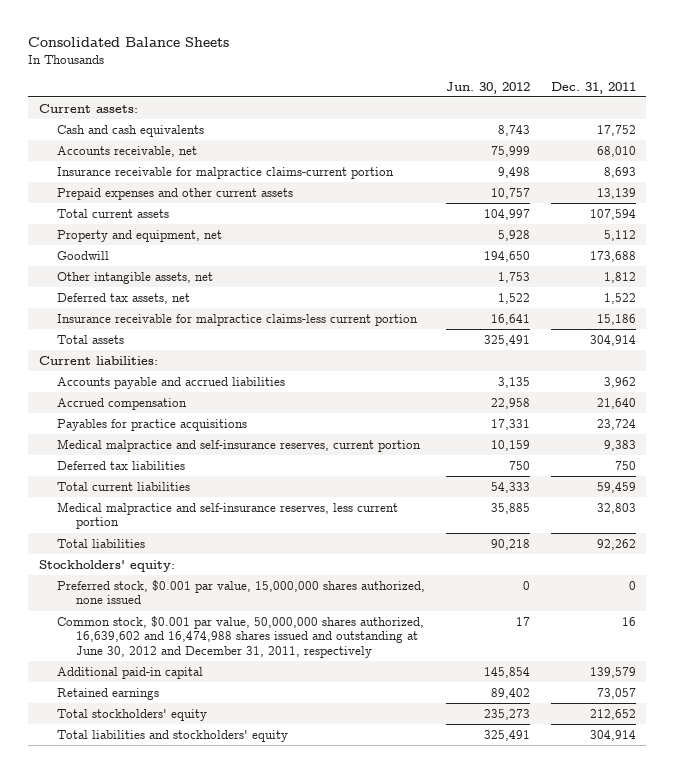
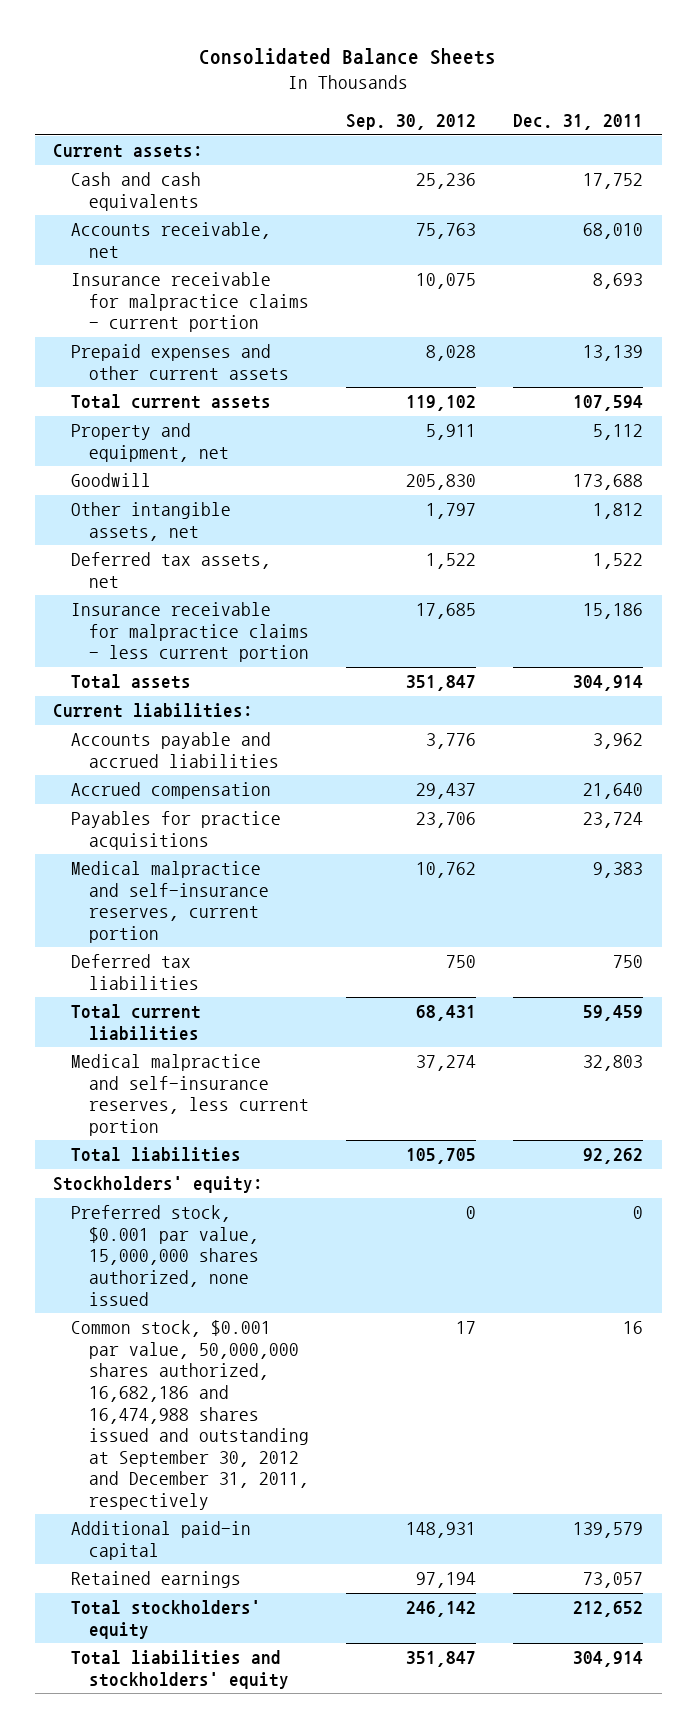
[445,81,530,94] Jun. 30, 2012 -> none
none -> [346,114,477,131] Sep. 30, 2012
[57,166,395,179] Insurance receivable for malpractice claims-current portion -> [71,272,309,333] Insurance receivable for malpractice claims - current portion
[57,313,419,326] Insurance receivable for malpractice claims-less current portion -> [71,602,309,663] Insurance receivable for malpractice claims - less current portion
[57,615,425,658] Common stock, $0.001 par value, 50,000,000 shares authorized, 16,639,602 and 16,474,988 shares issued and outstanding at June 30, 2012 and December 31, 2011, respectively -> [71,1320,309,1510] Common stock, $0.001 par value, 50,000,000 shares authorized, 16,682,186 and 16,474,988 shares issued and outstanding at September 30, 2012 and December 31, 2011, respectively

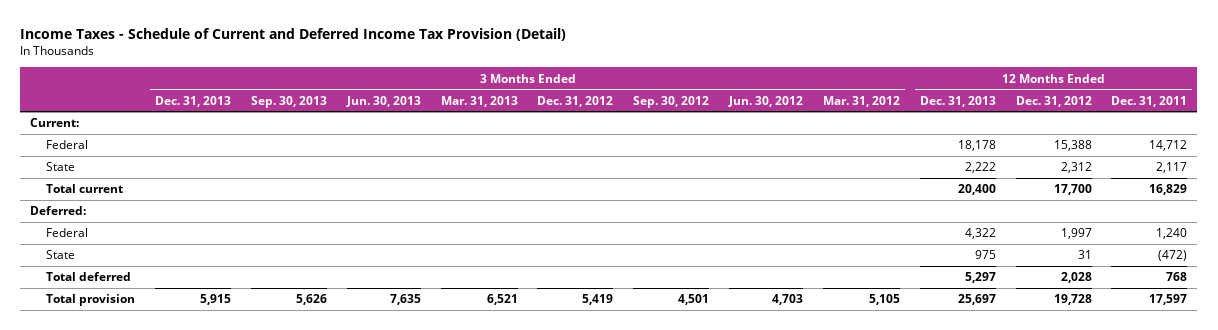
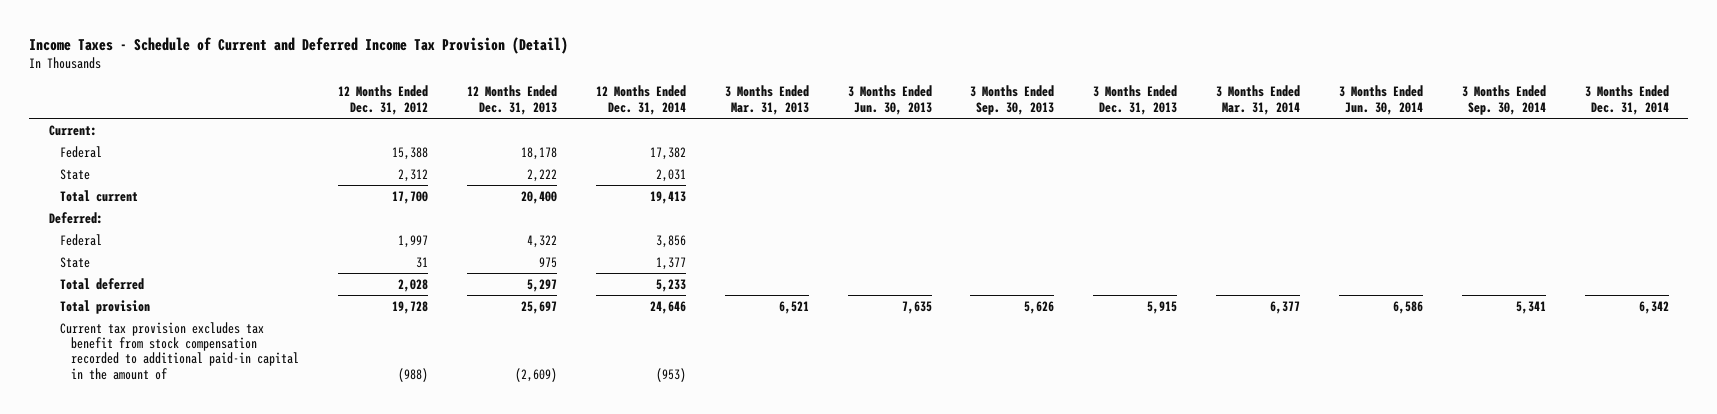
[537,95,614,107] Dec. 31, 2012 -> none
[633,95,710,108] Sep. 30, 2012 -> none
[728,95,804,107] Jun. 30, 2012 -> none
[822,95,900,107] Mar. 31, 2012 -> none
[1111,95,1188,107] Dec. 31, 2011 -> none
none -> [595,85,686,115] 12 Months Ended Dec. 31, 2014
none -> [1216,85,1301,115] 3 Months Ended Mar. 31, 2014
none -> [1338,85,1423,115] 3 Months Ended Jun. 30, 2014
none -> [1461,85,1546,115] 3 Months Ended Sep. 30, 2014
none -> [1584,85,1669,115] 3 Months Ended Dec. 31, 2014
none -> [59,321,300,380] Current tax provision excludes tax benefit from stock compensation recorded to additional paid-in capital in the amount of

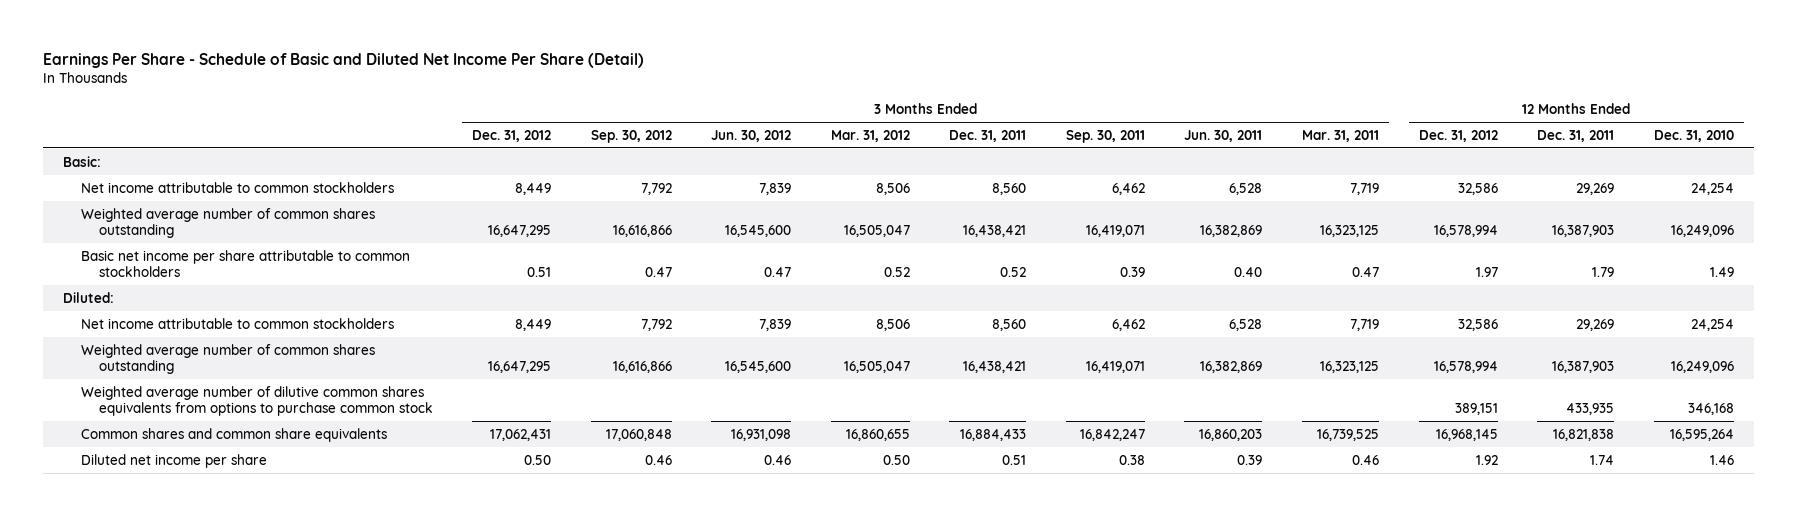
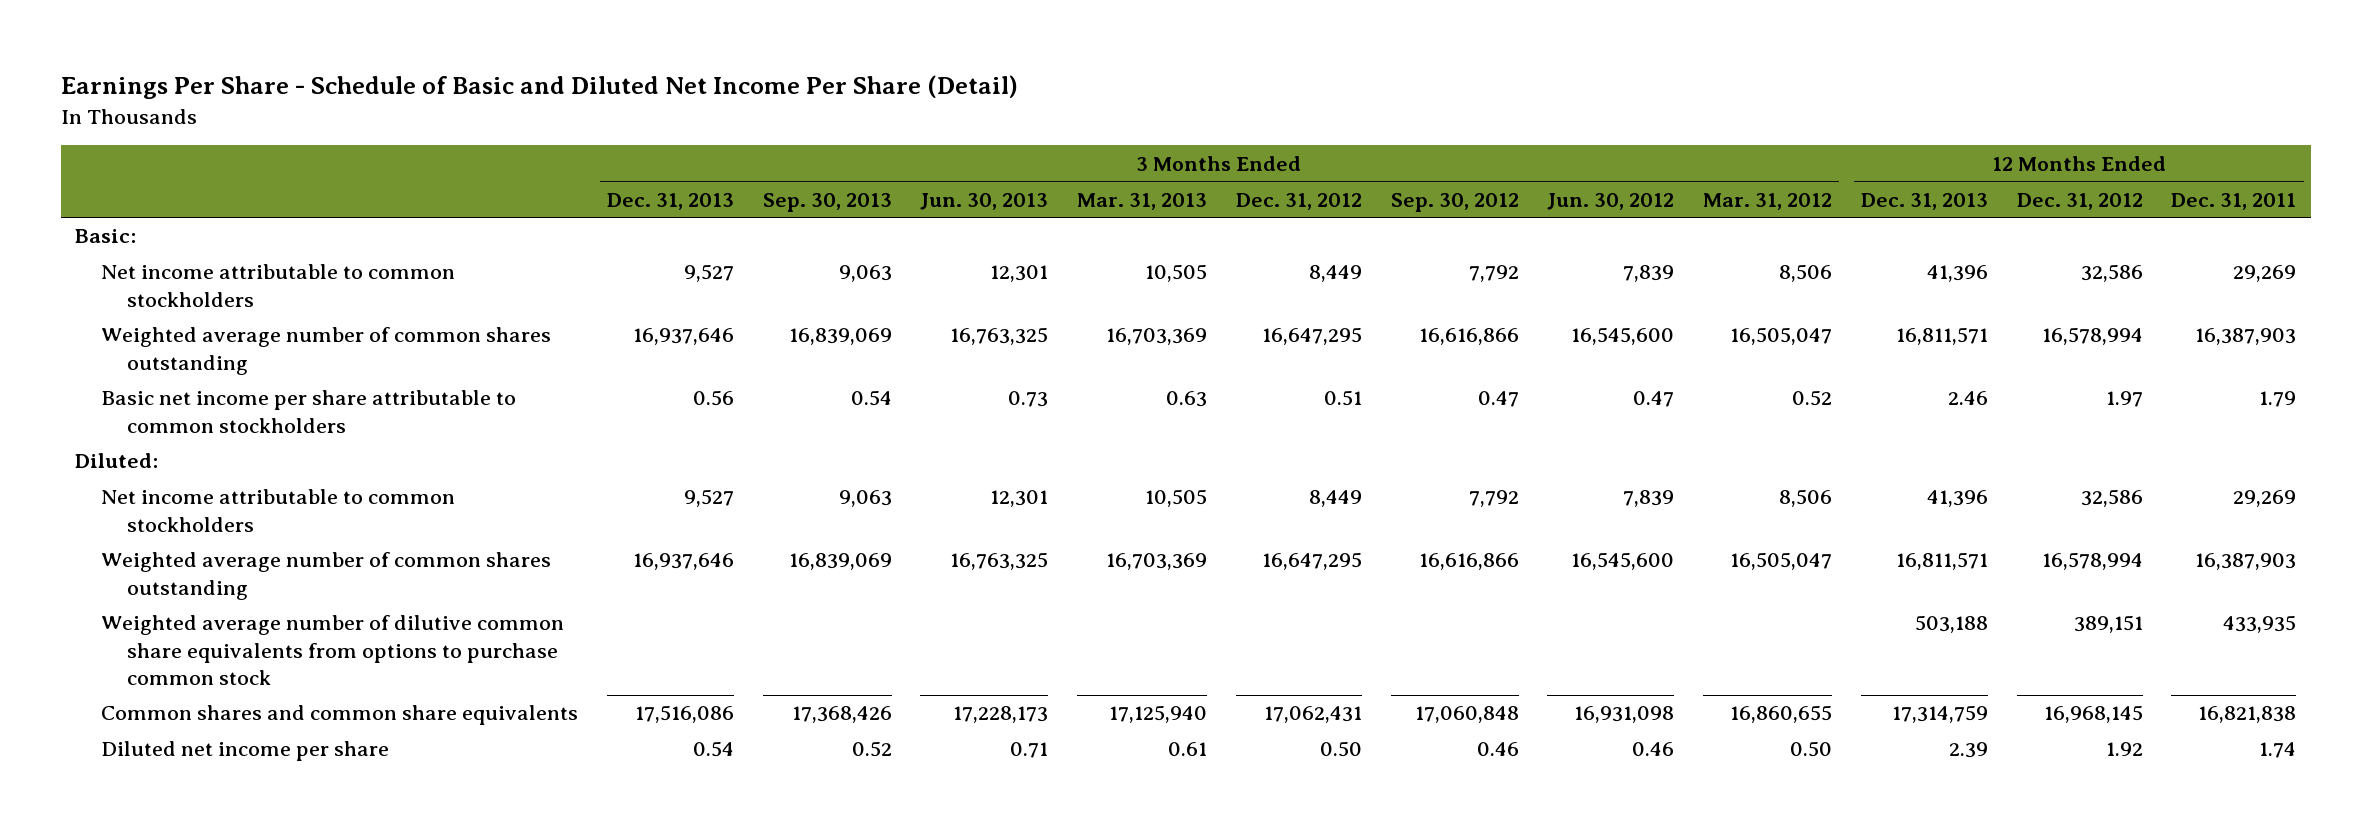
[949,129,1027,142] Dec. 31, 2011 -> none
[1065,129,1145,143] Sep. 30, 2011 -> none
[1184,129,1263,142] Jun. 30, 2011 -> none
[1302,129,1380,142] Mar. 31, 2011 -> none
[1653,129,1734,142] Dec. 31, 2010 -> none
none -> [606,192,734,210] Dec. 31, 2013
none -> [762,192,892,212] Sep. 30, 2013
none -> [920,192,1049,210] Jun. 30, 2013
none -> [1077,192,1208,210] Mar. 31, 2013
none -> [1860,192,1988,210] Dec. 31, 2013
[80,385,433,417] Weighted average number of dilutive common shares equivalents from options to purchase common stock -> [101,615,565,685] Weighted average number of dilutive common share equivalents from options to purchase common stock

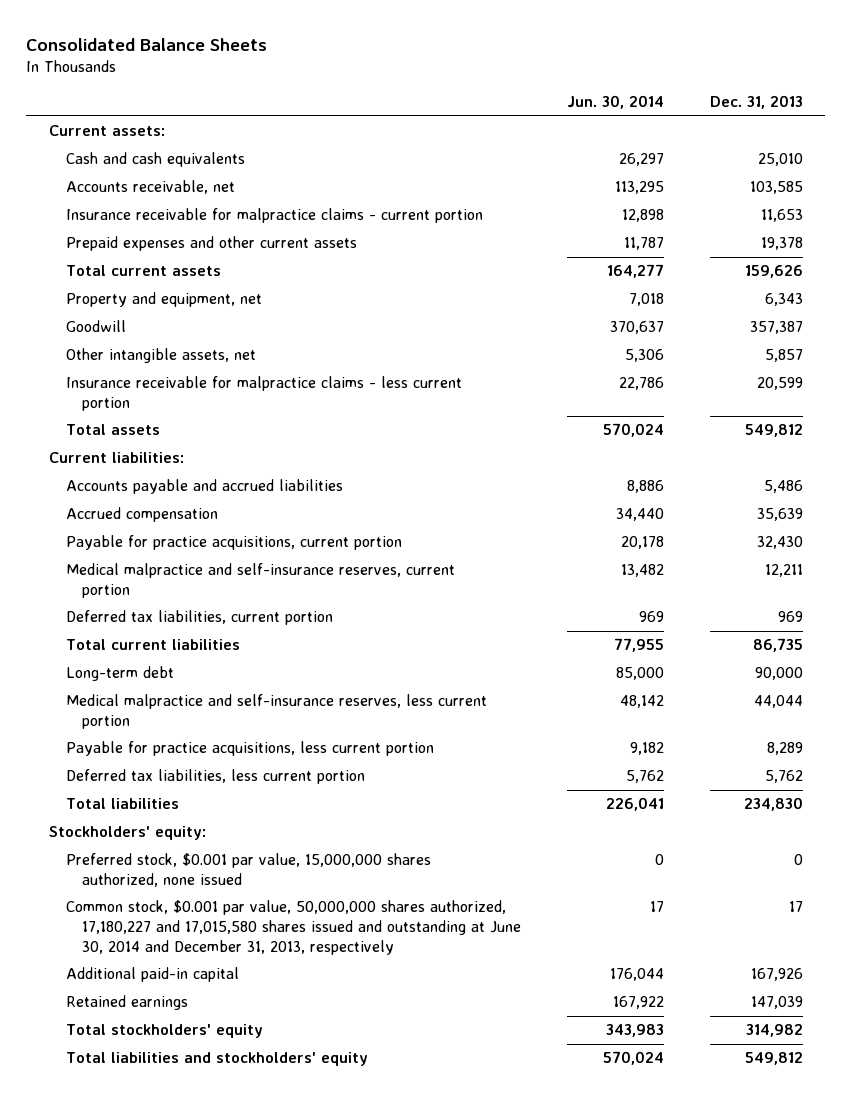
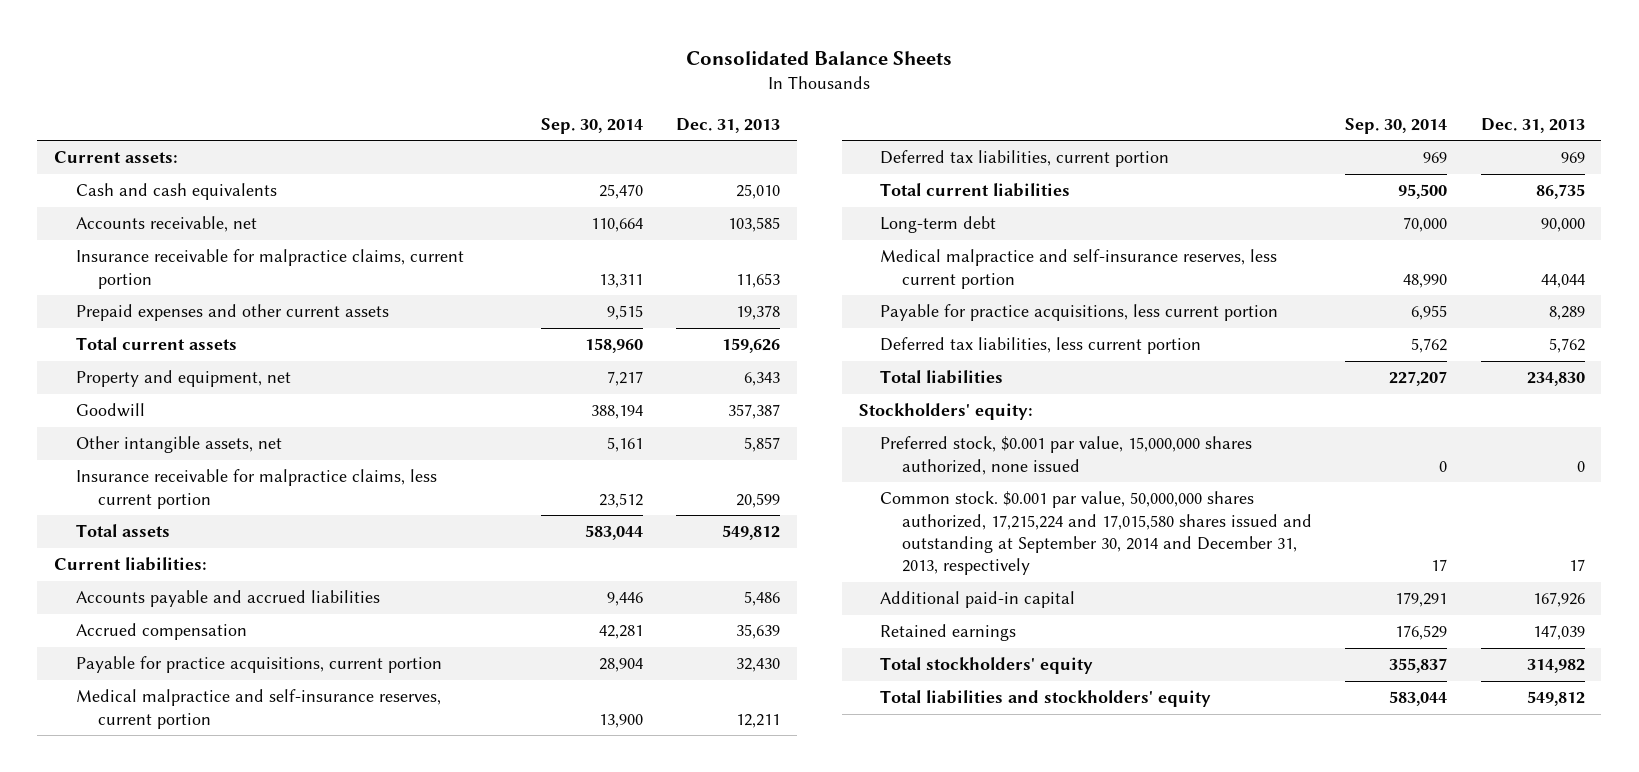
[566,95,664,110] Jun. 30, 2014 -> none
none -> [541,117,644,134] Sep. 30, 2014
[65,208,483,224] Insurance receivable for malpractice claims - current portion -> [75,249,464,289] Insurance receivable for malpractice claims, current portion
[65,376,462,411] Insurance receivable for malpractice claims - less current portion -> [75,469,437,509] Insurance receivable for malpractice claims, less current portion
[65,900,522,955] Common stock, $0.001 par value, 50,000,000 shares authorized, 17,180,227 and 17,015,580 shares issued and outstanding at June 30, 2014 and December 31, 2013, respectively -> [880,491,1313,576] Common stock. $0.001 par value, 50,000,000 shares authorized, 17,215,224 and 17,015,580 shares issued and outstanding at September 30, 2014 and December 31, 2013, respectively

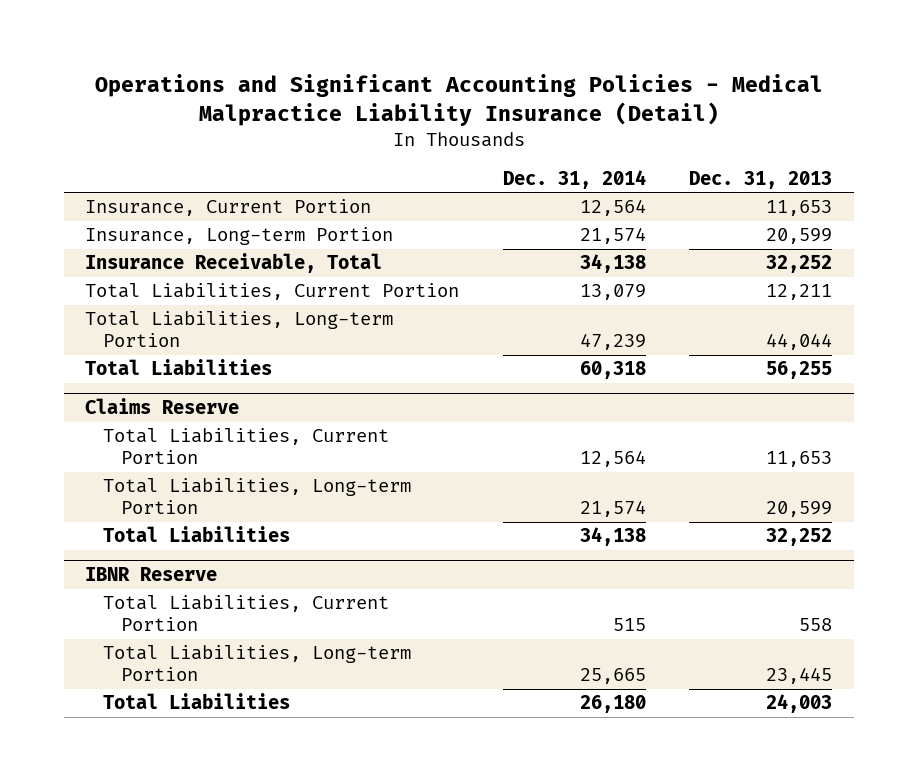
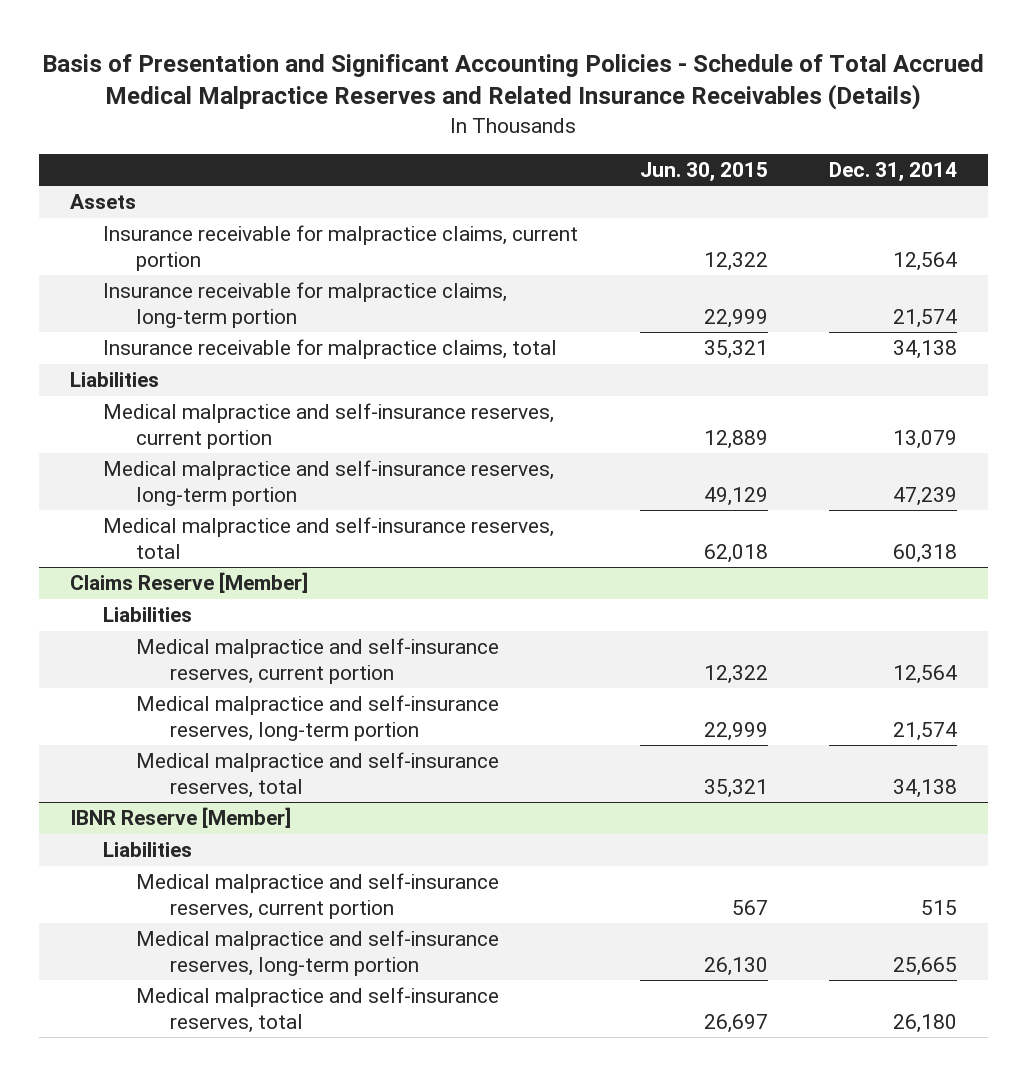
[94,74,823,126] Operations and Significant Accounting Policies - Medical Malpractice Liability Insurance (Detail) -> [42,53,985,111] Basis of Presentation and Significant Accounting Policies - Schedule of Total Accrued Medical Malpractice Reserves and Related Insurance Receivables (Details)
[689,170,833,189] Dec. 31, 2013 -> none
none -> [639,162,768,183] Jun. 30, 2015
none -> [69,194,136,210] Assets
[85,199,372,217] Insurance, Current Portion -> [103,225,579,271] Insurance receivable for malpractice claims, current portion
[85,227,394,246] Insurance, Long-term Portion -> [103,282,508,328] Insurance receivable for malpractice claims, long-term portion
[85,253,383,274] Insurance Receivable, Total -> [103,339,558,360] Insurance receivable for malpractice claims, total
none -> [69,372,159,388] Liabilities
[85,283,460,301] Total Liabilities, Current Portion -> [103,403,555,449] Medical malpractice and self-insurance reserves, current portion
[85,311,394,348] Total Liabilities, Long-term Portion -> [103,460,555,506] Medical malpractice and self-insurance reserves, long-term portion
[85,359,273,376] Total Liabilities -> [103,517,555,559] Medical malpractice and self-insurance reserves, total
[85,398,240,415] Claims Reserve -> [69,572,308,594] Claims Reserve [Member]
none -> [103,607,193,623] Liabilities
[102,428,389,465] Total Liabilities, Current Portion -> [136,638,500,684] Medical malpractice and self-insurance reserves, current portion
[102,478,411,515] Total Liabilities, Long-term Portion -> [136,695,500,741] Medical malpractice and self-insurance reserves, long-term portion
[102,526,290,543] Total Liabilities -> [136,752,500,798] Medical malpractice and self-insurance reserves, total
[85,567,218,582] IBNR Reserve -> [69,807,291,829] IBNR Reserve [Member]
none -> [103,842,193,858] Liabilities
[102,595,389,632] Total Liabilities, Current Portion -> [136,873,500,919] Medical malpractice and self-insurance reserves, current portion
[102,645,411,682] Total Liabilities, Long-term Portion -> [136,930,500,976] Medical malpractice and self-insurance reserves, long-term portion
[102,693,290,710] Total Liabilities -> [136,987,500,1033] Medical malpractice and self-insurance reserves, total

